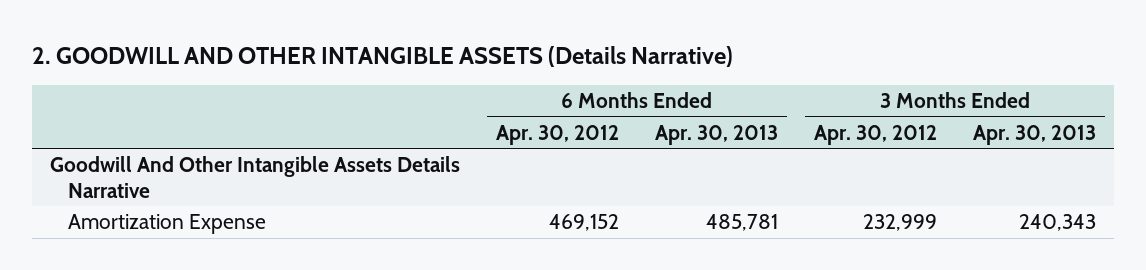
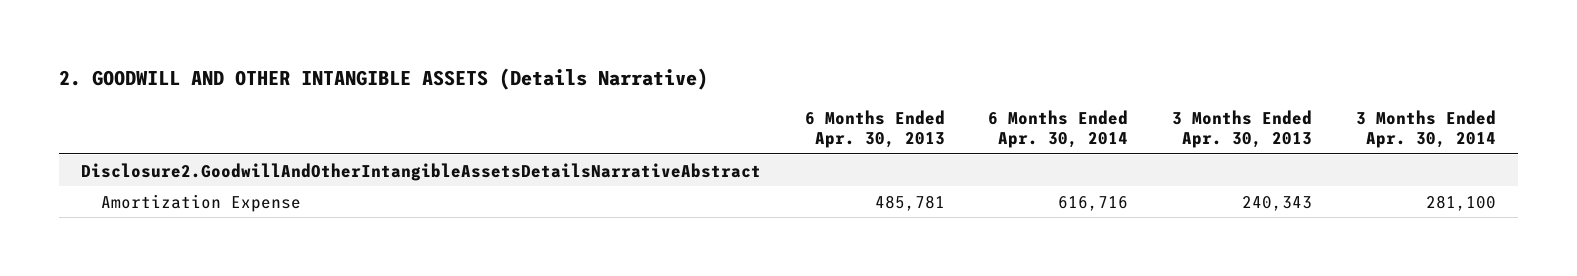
[495,124,619,145] Apr. 30, 2012 -> none
[814,124,938,145] Apr. 30, 2012 -> none
none -> [988,110,1129,149] 6 Months Ended Apr. 30, 2014
none -> [1356,110,1497,149] 3 Months Ended Apr. 30, 2014
[49,156,460,198] Goodwill And Other Intangible Assets Details Narrative -> [80,162,761,181] Disclosure2.GoodwillAndOtherIntangibleAssetsDetailsNarrativeAbstract

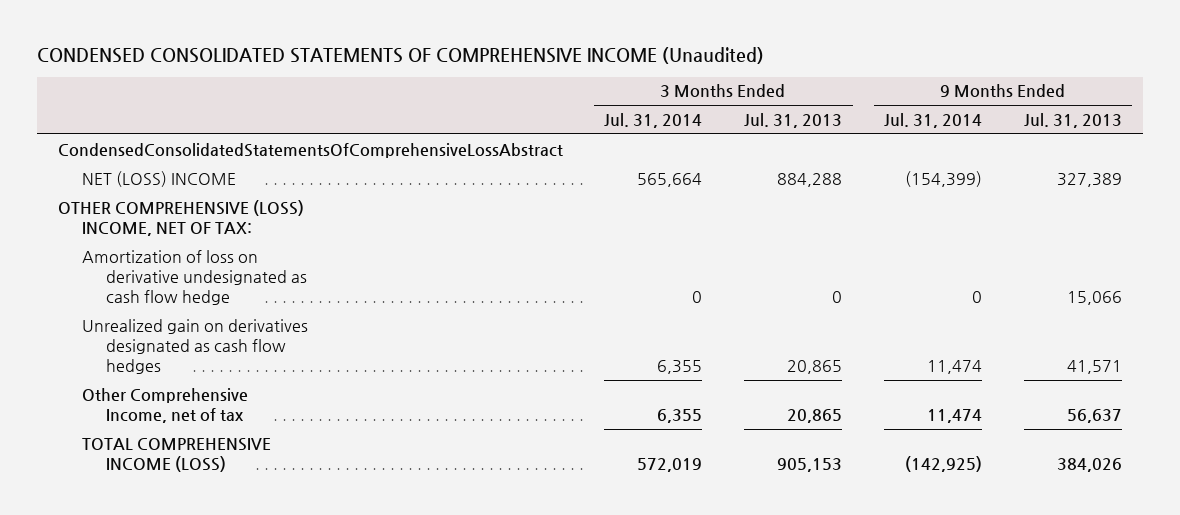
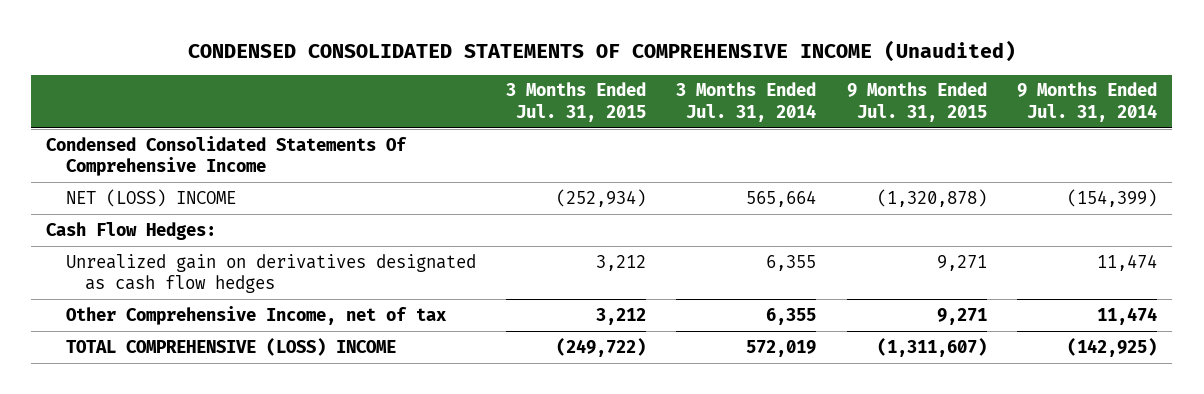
[744,112,843,128] Jul. 31, 2013 -> none
[1023,112,1122,128] Jul. 31, 2013 -> none
none -> [506,82,647,123] 3 Months Ended Jul. 31, 2015
none -> [846,82,987,123] 9 Months Ended Jul. 31, 2015
[57,142,563,158] CondensedConsolidatedStatementsOfComprehensiveLossAbstract -> [46,135,408,177] Condensed Consolidated Statements Of Comprehensive Income
[57,199,304,236] OTHER COMPREHENSIVE (LOSS) INCOME, NET OF TAX: -> none
[81,249,308,305] Amortization of loss on derivative undesignated as cash flow hedge -> none
none -> [46,221,217,240] Cash Flow Hedges:
[81,437,271,472] TOTAL COMPREHENSIVE INCOME (LOSS) -> [65,337,396,356] TOTAL COMPREHENSIVE (LOSS) INCOME

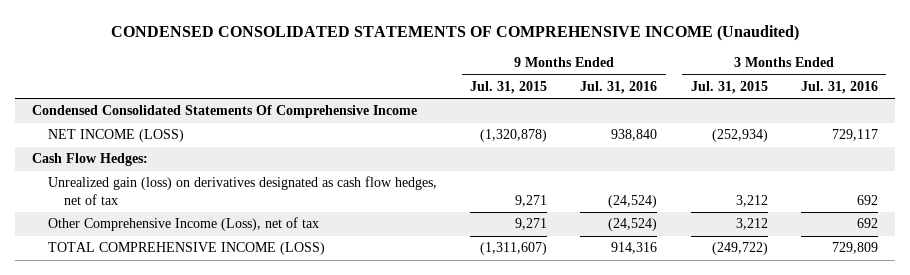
[676,82,817,123] 3 Months Ended Jul. 31, 2014 -> none
[1017,82,1158,123] 9 Months Ended Jul. 31, 2014 -> none
none -> [580,80,658,94] Jul. 31, 2016
none -> [800,80,878,94] Jul. 31, 2016
[65,188,236,207] NET (LOSS) INCOME -> [48,129,185,143] NET INCOME (LOSS)
[65,253,476,294] Unrealized gain on derivatives designated as cash flow hedges -> [48,176,438,205] Unrealized gain (loss) on derivatives designated as cash flow hedges, net of tax
[65,305,447,325] Other Comprehensive Income, net of tax -> [48,217,320,232] Other Comprehensive Income (Loss), net of tax
[65,337,396,356] TOTAL COMPREHENSIVE (LOSS) INCOME -> [48,242,326,256] TOTAL COMPREHENSIVE INCOME (LOSS)

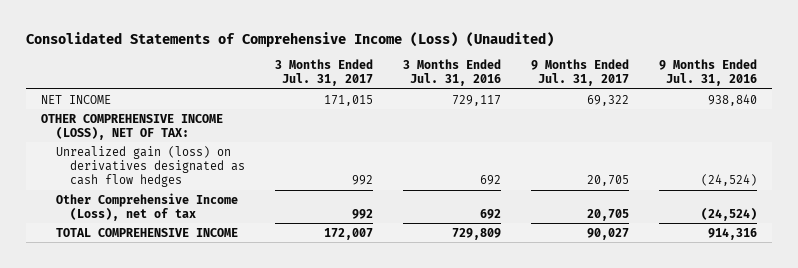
[110,24,799,41] CONDENSED CONSOLIDATED STATEMENTS OF COMPREHENSIVE INCOME (Unaudited) -> [25,31,554,47] Consolidated Statements of Comprehensive Income (Loss) (Unaudited)
[470,80,548,94] Jul. 31, 2015 -> none
[690,80,768,94] Jul. 31, 2015 -> none
none -> [275,58,374,87] 3 Months Ended Jul. 31, 2017
none -> [531,58,630,87] 9 Months Ended Jul. 31, 2017
[31,105,417,119] Condensed Consolidated Statements Of Comprehensive Income -> none
[31,153,148,167] Cash Flow Hedges: -> none
[48,129,185,143] NET INCOME (LOSS) -> [40,94,111,104] NET INCOME
none -> [40,113,223,140] OTHER COMPREHENSIVE INCOME (LOSS), NET OF TAX:
[48,176,438,205] Unrealized gain (loss) on derivatives designated as cash flow hedges, net of tax -> [55,145,246,187] Unrealized gain (loss) on derivatives designated as cash flow hedges
[48,242,326,256] TOTAL COMPREHENSIVE INCOME (LOSS) -> [55,227,238,237] TOTAL COMPREHENSIVE INCOME

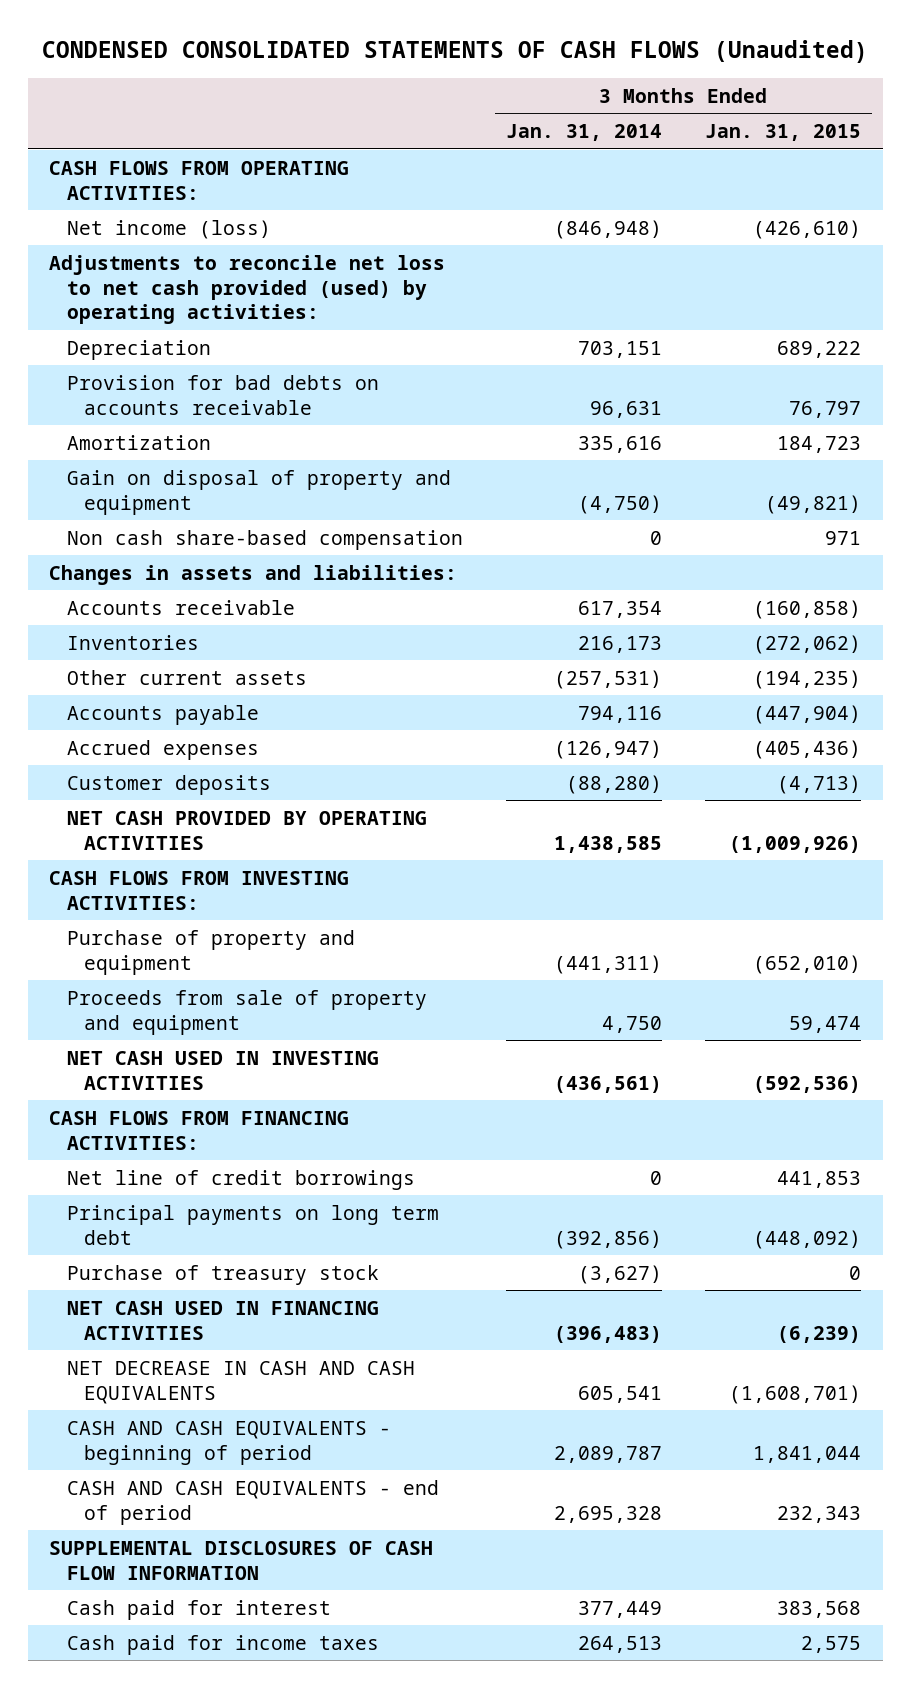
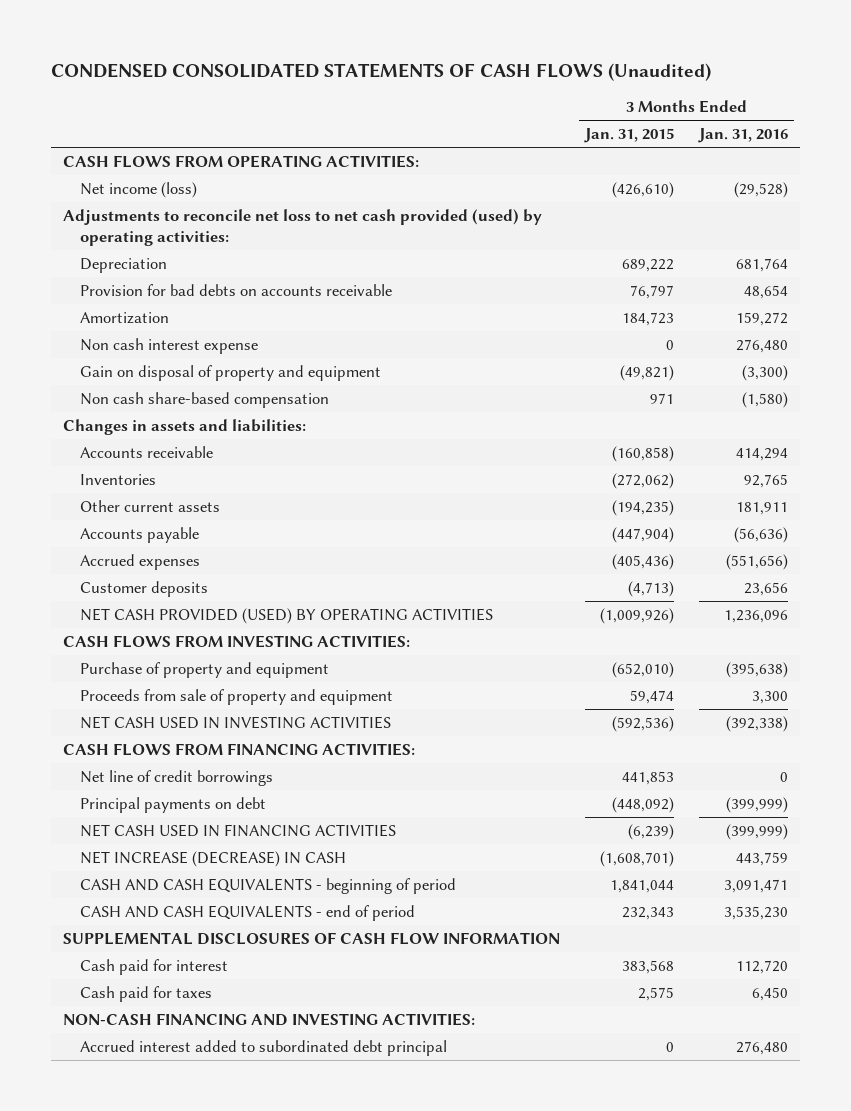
[505,124,662,142] Jan. 31, 2014 -> none
none -> [698,128,789,144] Jan. 31, 2016
none -> [79,337,258,354] Non cash interest expense
[66,810,427,850] NET CASH PROVIDED BY OPERATING ACTIVITIES -> [79,607,493,624] NET CASH PROVIDED (USED) BY OPERATING ACTIVITIES
[66,1264,379,1285] Purchase of treasury stock -> none
[66,1204,439,1245] Principal payments on long term debt -> [79,796,266,813] Principal payments on debt
[66,1360,415,1404] NET DECREASE IN CASH AND CASH EQUIVALENTS -> [79,850,346,867] NET INCREASE (DECREASE) IN CASH
[66,1634,379,1655] Cash paid for income taxes -> [79,985,212,1002] Cash paid for taxes
none -> [63,1012,476,1026] NON-CASH FINANCING AND INVESTING ACTIVITIES:
none -> [79,1039,447,1056] Accrued interest added to subordinated debt principal

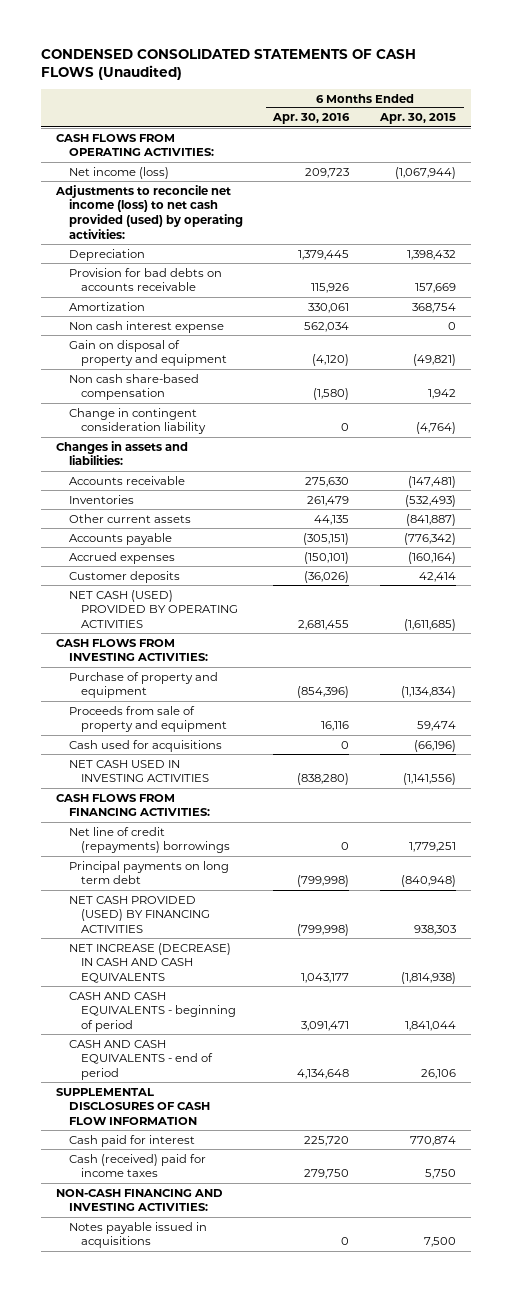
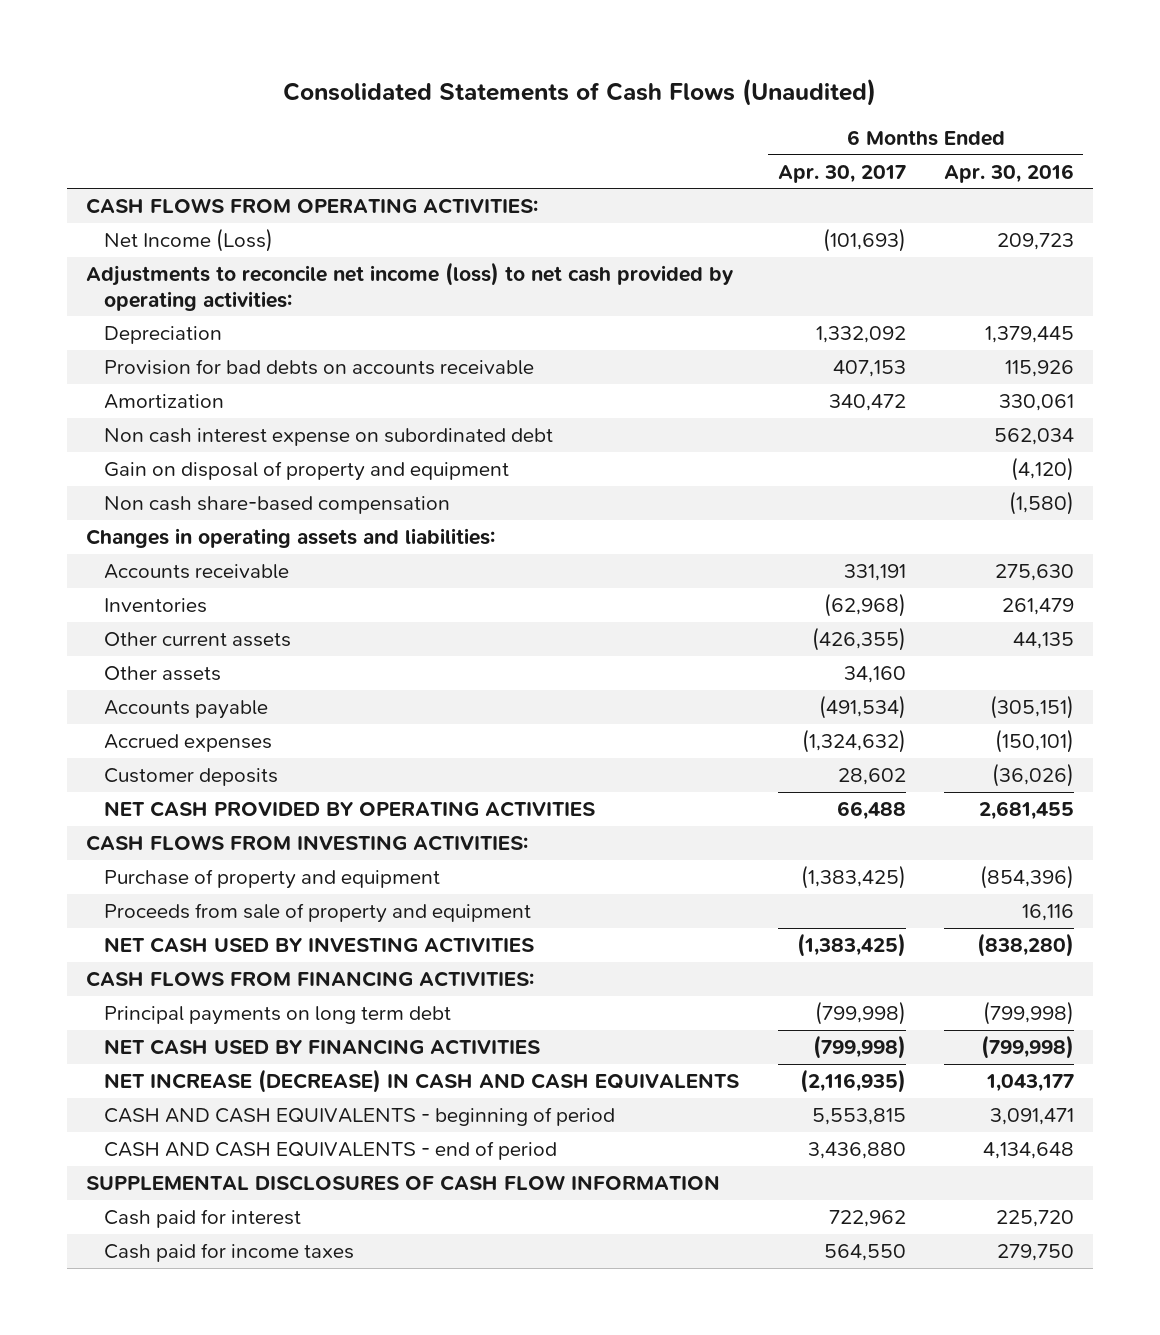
[40,49,416,81] CONDENSED CONSOLIDATED STATEMENTS OF CASH FLOWS (Unaudited) -> [282,77,876,106] Consolidated Statements of Cash Flows (Unaudited)
[378,113,456,125] Apr. 30, 2015 -> none
none -> [777,164,906,183] Apr. 30, 2017
[68,166,169,179] Net income (loss) -> [104,228,274,253] Net Income (Loss)
[55,184,243,239] Adjustments to reconcile net income (loss) to net cash provided (used) by operating activities: -> [86,262,735,311] Adjustments to reconcile net income (loss) to net cash provided by operating activities:
[68,320,224,333] Non cash interest expense -> [104,428,554,447] Non cash interest expense on subordinated debt
[68,407,206,435] Change in contingent consideration liability -> none
[56,440,189,466] Changes in assets and liabilities: -> [86,528,496,549] Changes in operating assets and liabilities:
none -> [104,666,222,682] Other assets
[68,589,238,628] NET CASH (USED) PROVIDED BY OPERATING ACTIVITIES -> [104,801,596,818] NET CASH PROVIDED BY OPERATING ACTIVITIES
[68,739,222,752] Cash used for acquisitions -> none
[68,759,209,783] NET CASH USED IN INVESTING ACTIVITIES -> [104,937,535,954] NET CASH USED BY INVESTING ACTIVITIES
[68,826,230,854] Net line of credit (repayments) borrowings -> none
[68,895,210,933] NET CASH PROVIDED (USED) BY FINANCING ACTIVITIES -> [104,1039,541,1056] NET CASH USED BY FINANCING ACTIVITIES
[56,1188,224,1212] NON-CASH FINANCING AND INVESTING ACTIVITIES: -> none
[68,1221,207,1249] Notes payable issued in acquisitions -> none
[68,1153,206,1178] Cash (received) paid for income taxes -> [104,1243,355,1263] Cash paid for income taxes

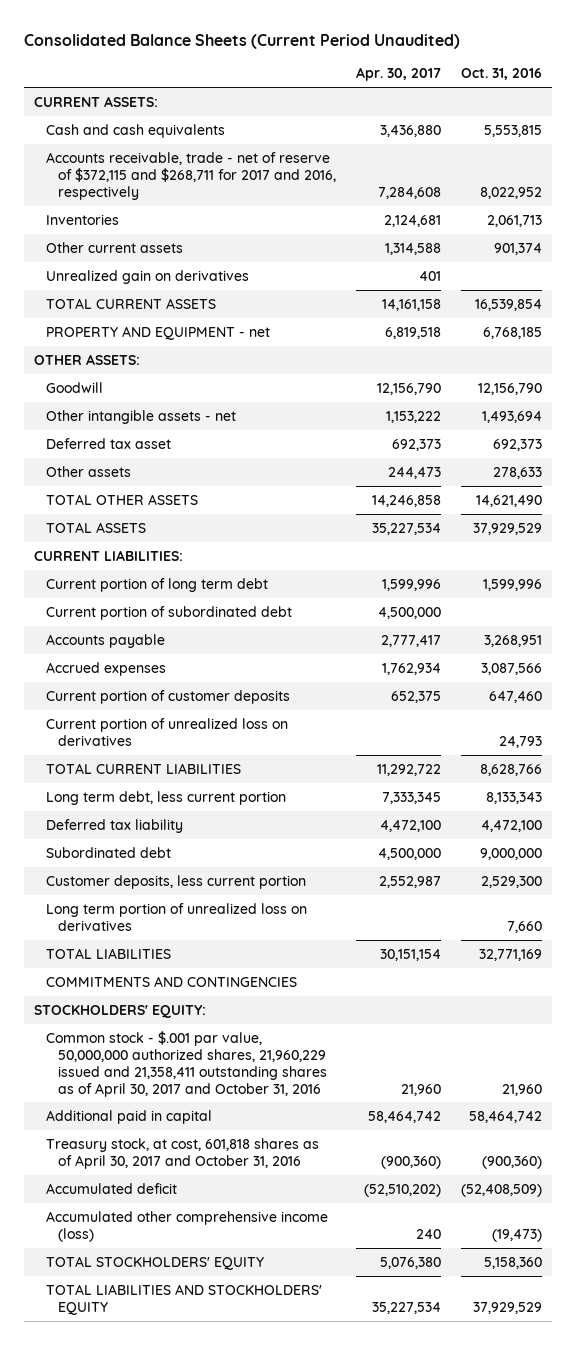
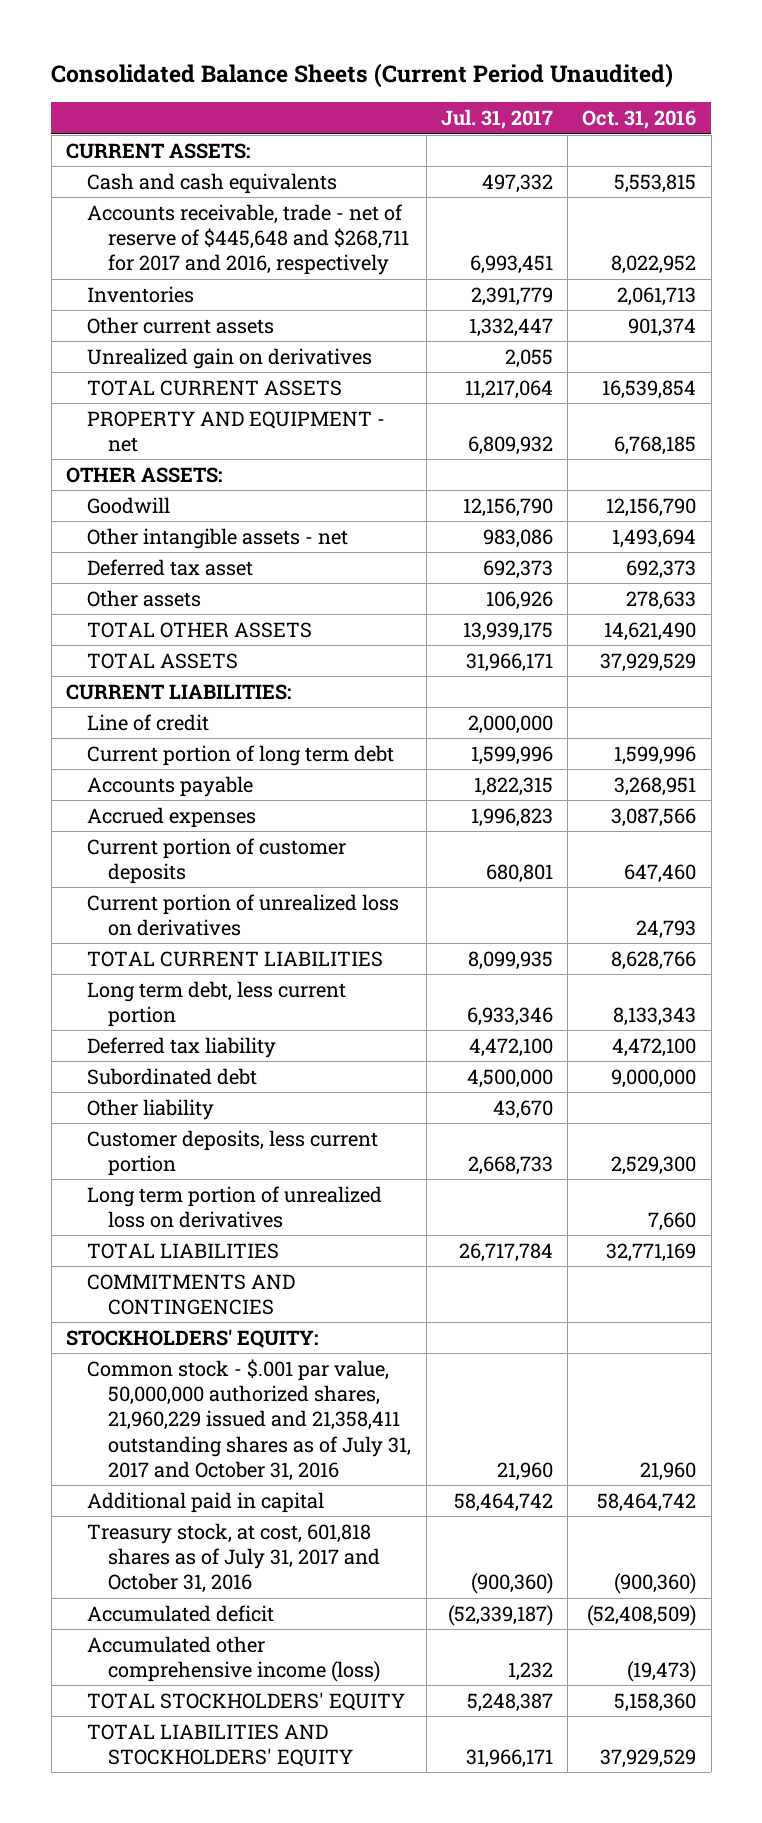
[355,67,441,82] Apr. 30, 2017 -> none
none -> [440,109,553,130] Jul. 31, 2017
[45,151,336,200] Accounts receivable, trade - net of reserve of $372,115 and $268,711 for 2017 and 2016, respectively -> [87,203,410,276] Accounts receivable, trade - net of reserve of $445,648 and $268,711 for 2017 and 2016, respectively
none -> [87,713,210,731] Line of credit
[45,605,292,620] Current portion of subordinated debt -> none
none -> [87,1098,215,1120] Other liability
[45,1030,327,1097] Common stock - $.001 par value, 50,000,000 authorized shares, 21,960,229 issued and 21,358,411 outstanding shares as of April 30, 2017 and October 31, 2016 -> [87,1358,412,1481] Common stock - $.001 par value, 50,000,000 authorized shares, 21,960,229 issued and 21,358,411 outstanding shares as of July 31, 2017 and October 31, 2016
[45,1137,319,1169] Treasury stock, at cost, 601,818 shares as of April 30, 2017 and October 31, 2016 -> [87,1522,381,1594] Treasury stock, at cost, 601,818 shares as of July 31, 2017 and October 31, 2016

